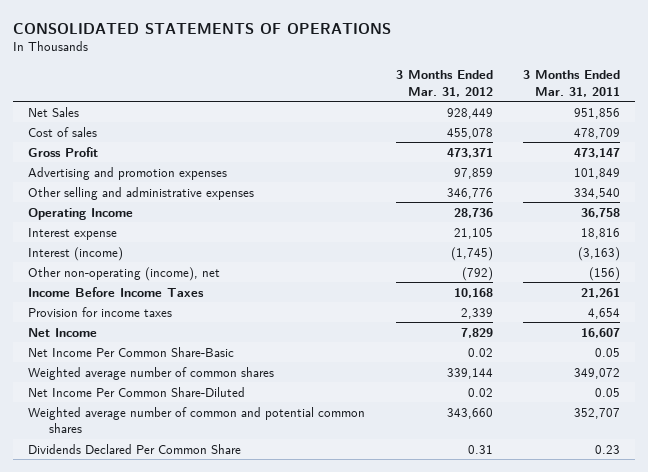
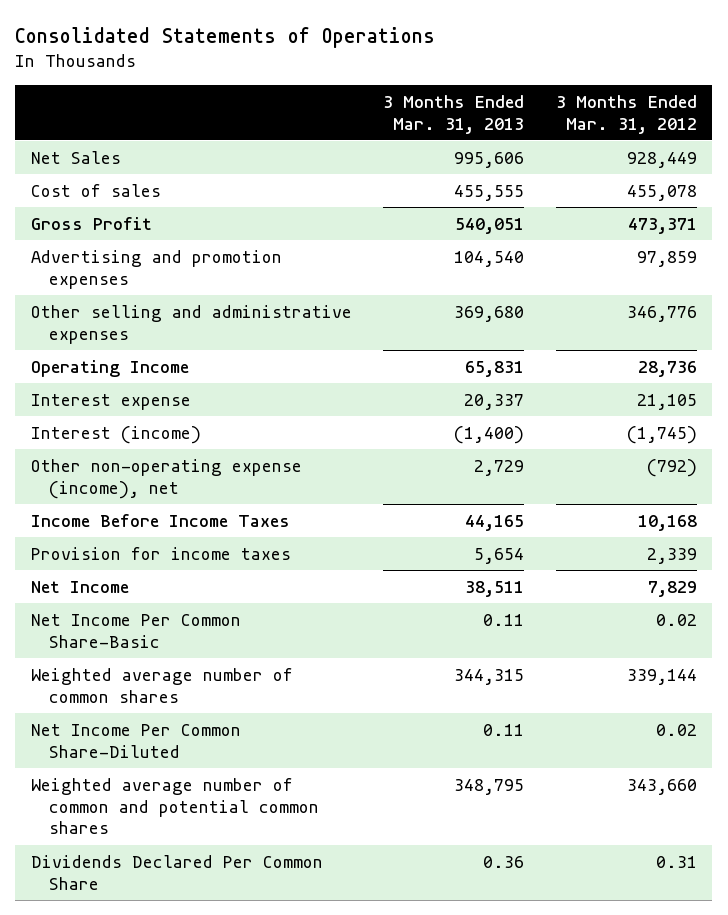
[13,22,392,34] CONSOLIDATED STATEMENTS OF OPERATIONS -> [15,27,436,49] Consolidated Statements of Operations
[523,69,621,97] 3 Months Ended Mar. 31, 2011 -> none
none -> [383,94,525,134] 3 Months Ended Mar. 31, 2013
[28,266,221,281] Other non-operating (income), net -> [31,458,303,499] Other non-operating expense (income), net

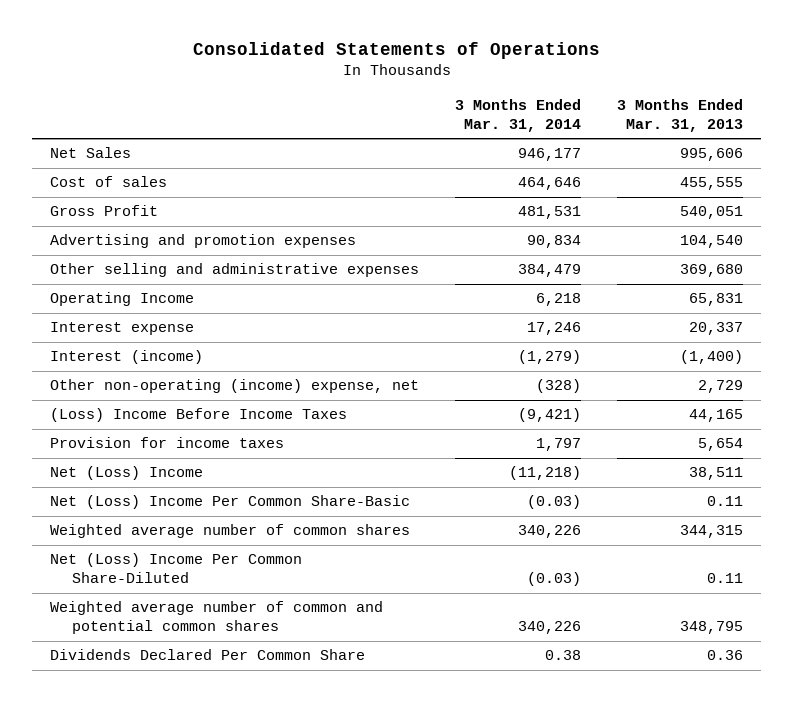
[555,94,697,134] 3 Months Ended Mar. 31, 2012 -> none
none -> [455,98,582,132] 3 Months Ended Mar. 31, 2014
[31,458,303,499] Other non-operating expense (income), net -> [49,379,419,394] Other non-operating (income) expense, net
[31,513,291,527] Income Before Income Taxes -> [49,408,347,423] (Loss) Income Before Income Taxes
[31,580,130,593] Net Income -> [49,466,203,481] Net (Loss) Income
[31,613,242,648] Net Income Per Common Share-Basic -> [49,495,410,510] Net (Loss) Income Per Common Share-Basic
[31,723,242,758] Net Income Per Common Share-Diluted -> [49,553,302,584] Net (Loss) Income Per Common Share-Diluted

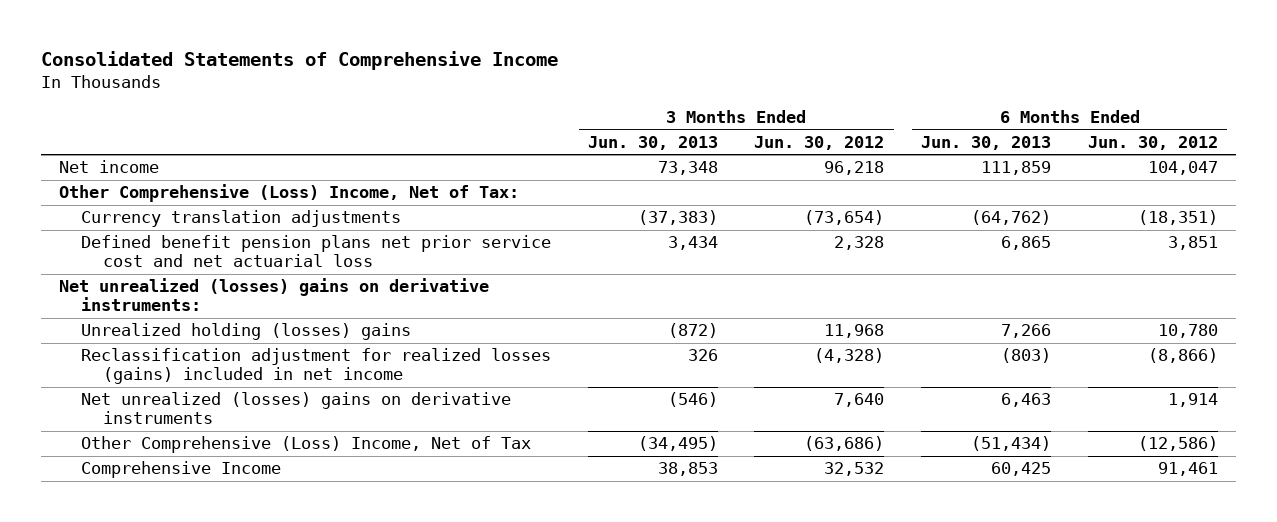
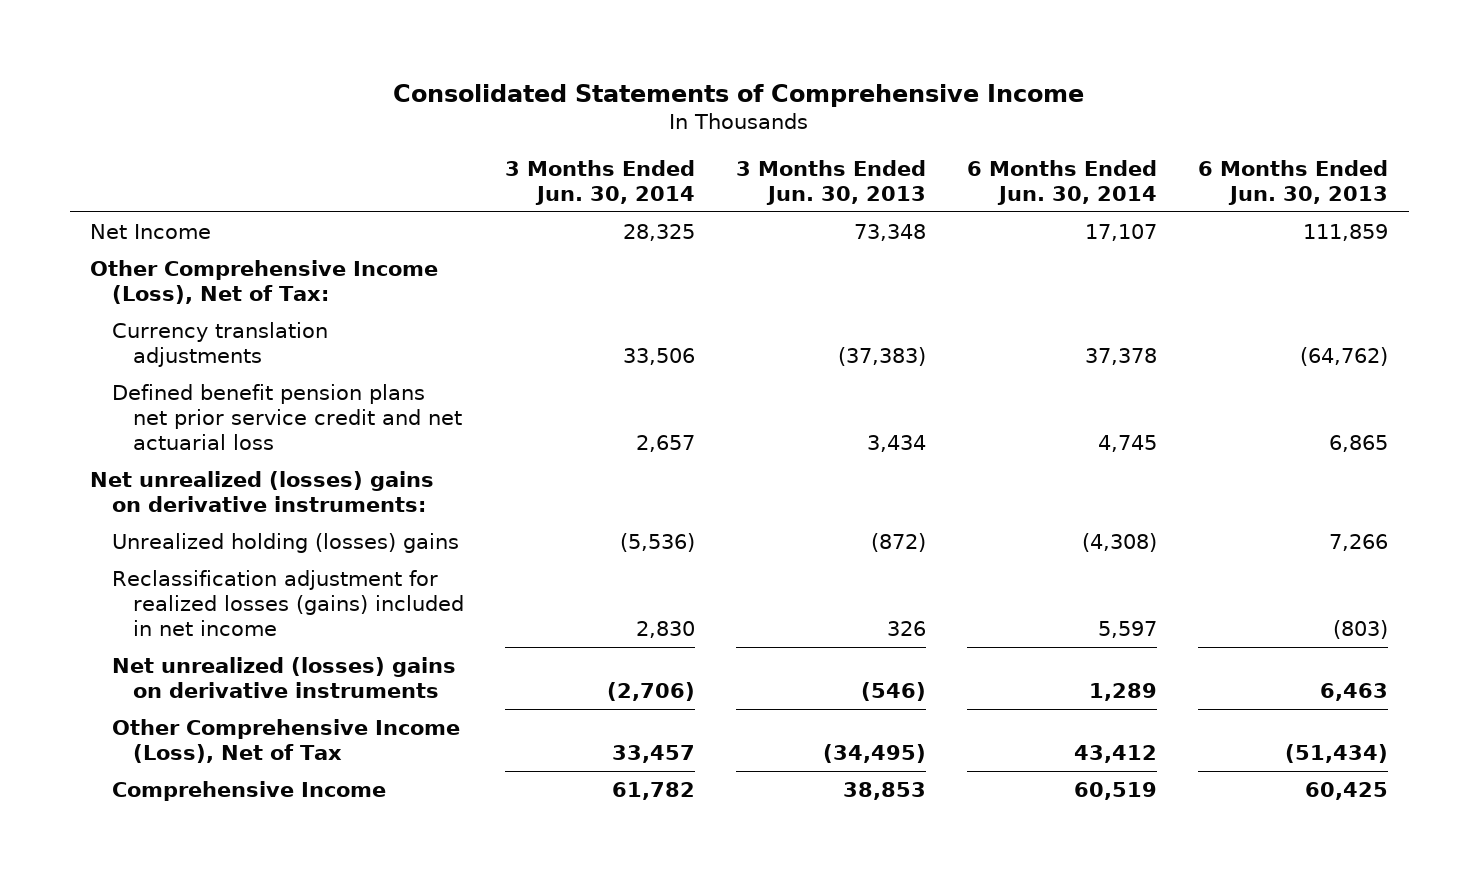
[754,135,885,150] Jun. 30, 2012 -> none
[1087,135,1218,150] Jun. 30, 2012 -> none
none -> [504,159,695,205] 3 Months Ended Jun. 30, 2014
none -> [967,159,1158,205] 6 Months Ended Jun. 30, 2014
[58,160,159,174] Net income -> [90,224,212,240] Net Income
[58,184,519,203] Other Comprehensive (Loss) Income, Net of Tax: -> [90,260,439,305] Other Comprehensive Income (Loss), Net of Tax:
[80,235,551,268] Defined benefit pension plans net prior service cost and net actuarial loss -> [111,384,462,451] Defined benefit pension plans net prior service credit and net actuarial loss
[80,436,531,454] Other Comprehensive (Loss) Income, Net of Tax -> [111,719,460,764] Other Comprehensive Income (Loss), Net of Tax

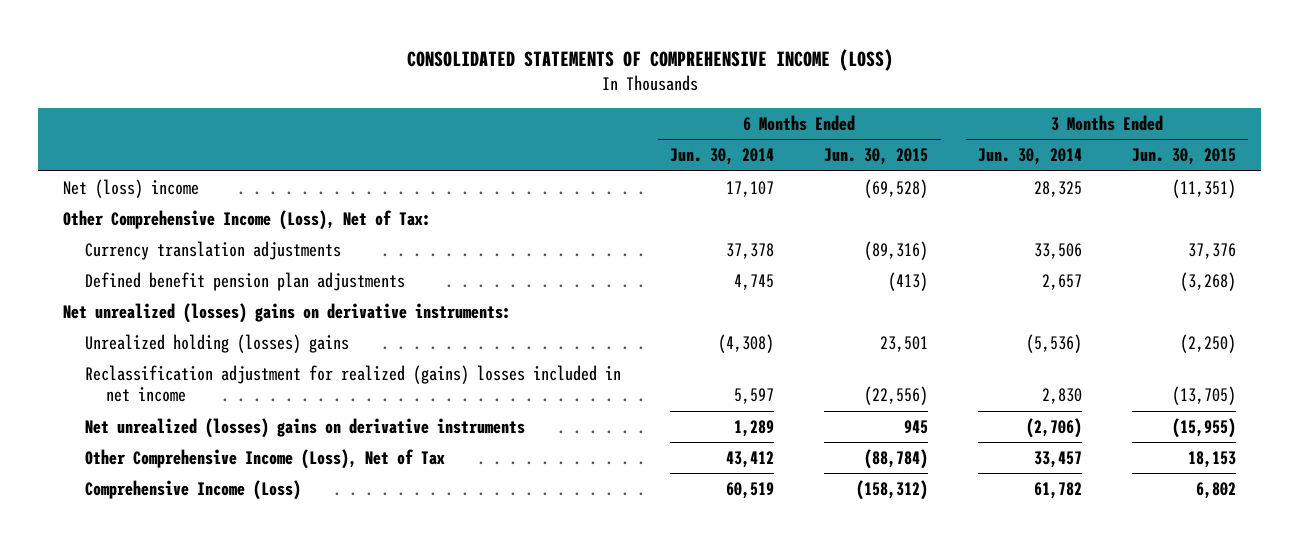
[393,83,1085,107] Consolidated Statements of Comprehensive Income -> [406,48,893,71] CONSOLIDATED STATEMENTS OF COMPREHENSIVE INCOME (LOSS)
[735,159,926,205] 3 Months Ended Jun. 30, 2013 -> none
[1198,159,1389,205] 6 Months Ended Jun. 30, 2013 -> none
none -> [824,148,929,166] Jun. 30, 2015
none -> [1131,148,1236,166] Jun. 30, 2015
[90,224,212,240] Net Income -> [63,178,200,198] Net (loss) income
[111,384,462,451] Defined benefit pension plans net prior service credit and net actuarial loss -> [84,271,405,291] Defined benefit pension plan adjustments
[111,570,464,637] Reclassification adjustment for realized losses (gains) included in net income -> [84,364,621,402] Reclassification adjustment for realized (gains) losses included in net income
[111,781,386,802] Comprehensive Income -> [84,479,301,500] Comprehensive Income (Loss)

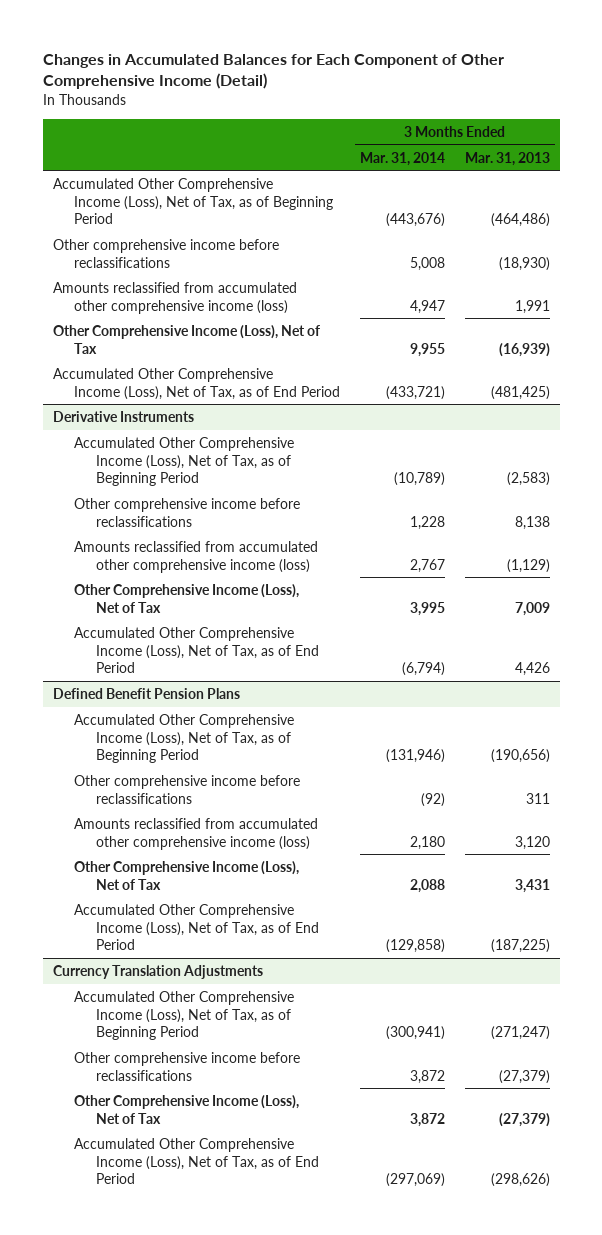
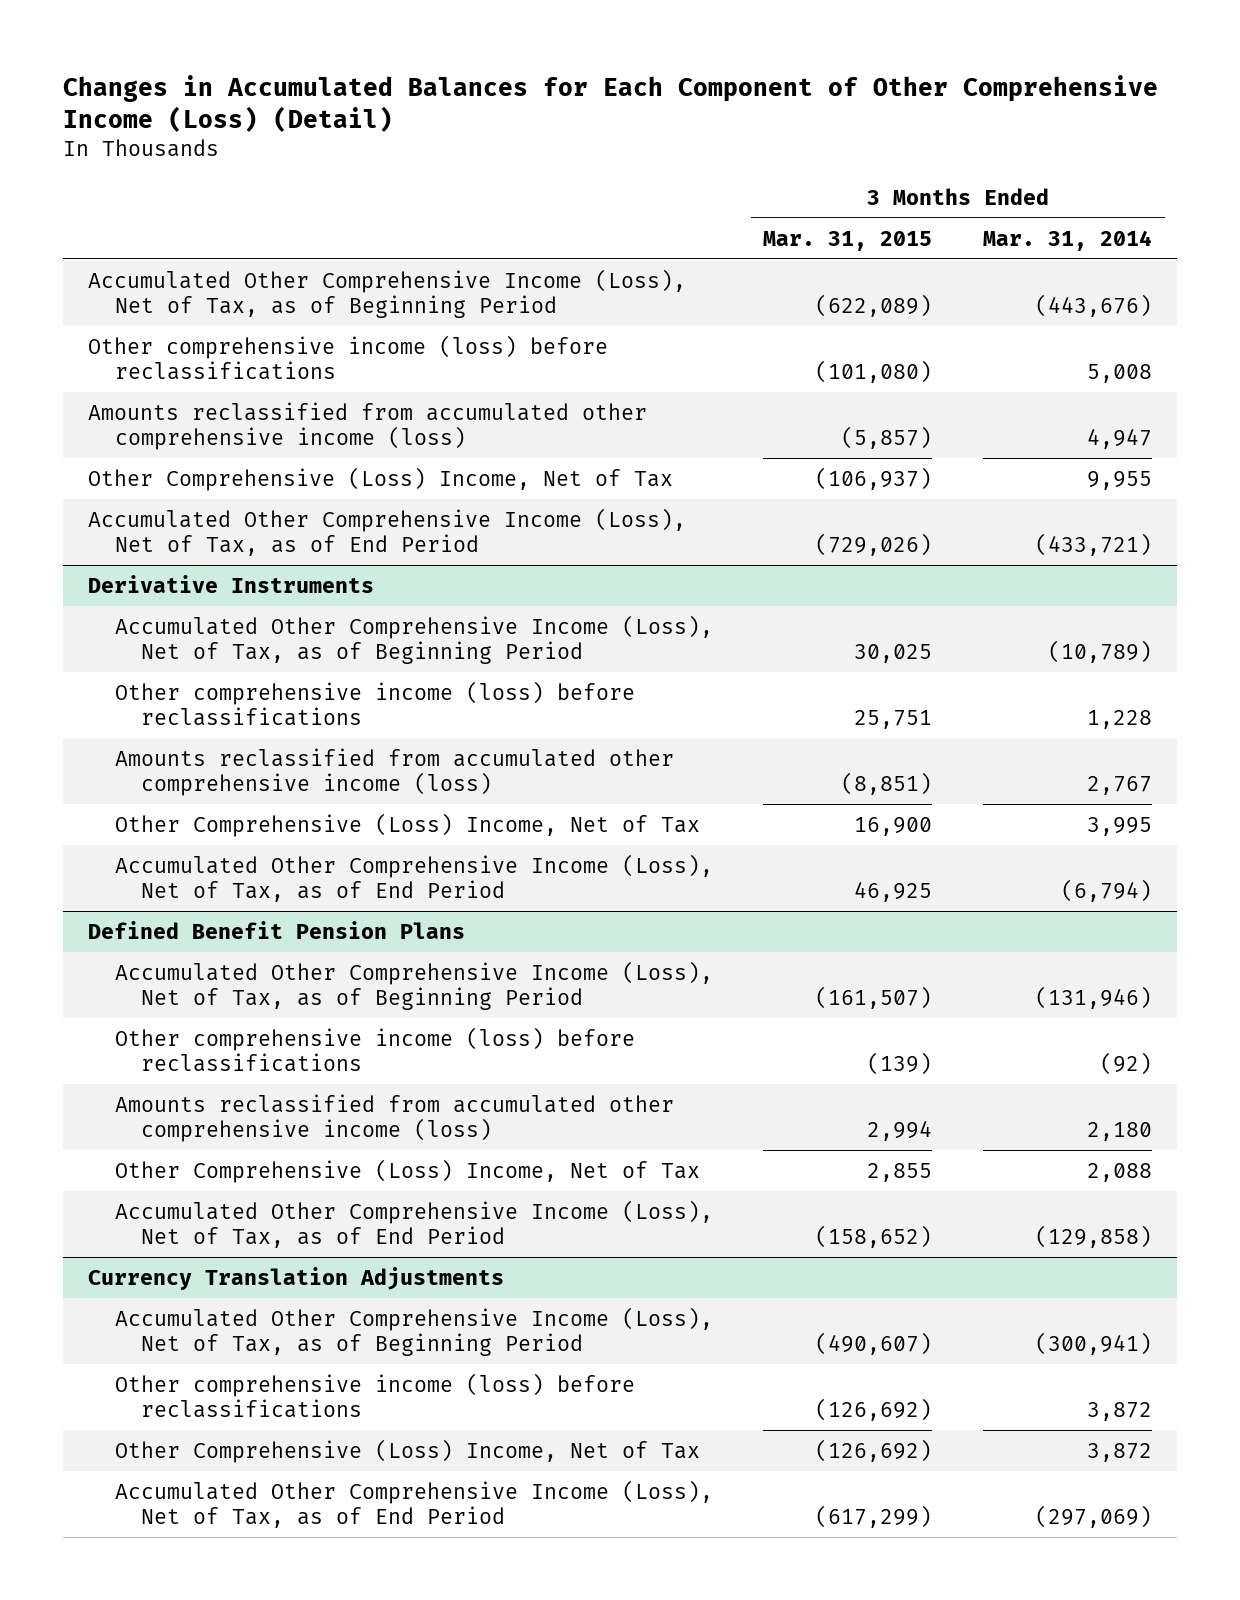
[42,53,504,90] Changes in Accumulated Balances for Each Component of Other Comprehensive Income (Detail) -> [63,74,1159,133] Changes in Accumulated Balances for Each Component of Other Comprehensive Income (Loss) (Detail)
[464,151,550,166] Mar. 31, 2013 -> none
none -> [763,230,933,251] Mar. 31, 2015
[52,238,279,268] Other comprehensive income before reclassifications -> [88,334,609,380] Other comprehensive income (loss) before reclassifications
[52,324,320,354] Other Comprehensive Income (Loss), Net of Tax -> [88,466,674,491] Other Comprehensive (Loss) Income, Net of Tax
[74,497,301,527] Other comprehensive income before reclassifications -> [114,680,635,726] Other comprehensive income (loss) before reclassifications
[74,583,300,613] Other Comprehensive Income (Loss), Net of Tax -> [114,812,700,837] Other Comprehensive (Loss) Income, Net of Tax
[74,774,301,804] Other comprehensive income before reclassifications -> [114,1026,635,1072] Other comprehensive income (loss) before reclassifications
[74,860,300,890] Other Comprehensive Income (Loss), Net of Tax -> [114,1158,700,1183] Other Comprehensive (Loss) Income, Net of Tax
[74,1051,301,1081] Other comprehensive income before reclassifications -> [114,1372,635,1418] Other comprehensive income (loss) before reclassifications
[74,1094,300,1124] Other Comprehensive Income (Loss), Net of Tax -> [114,1438,700,1463] Other Comprehensive (Loss) Income, Net of Tax

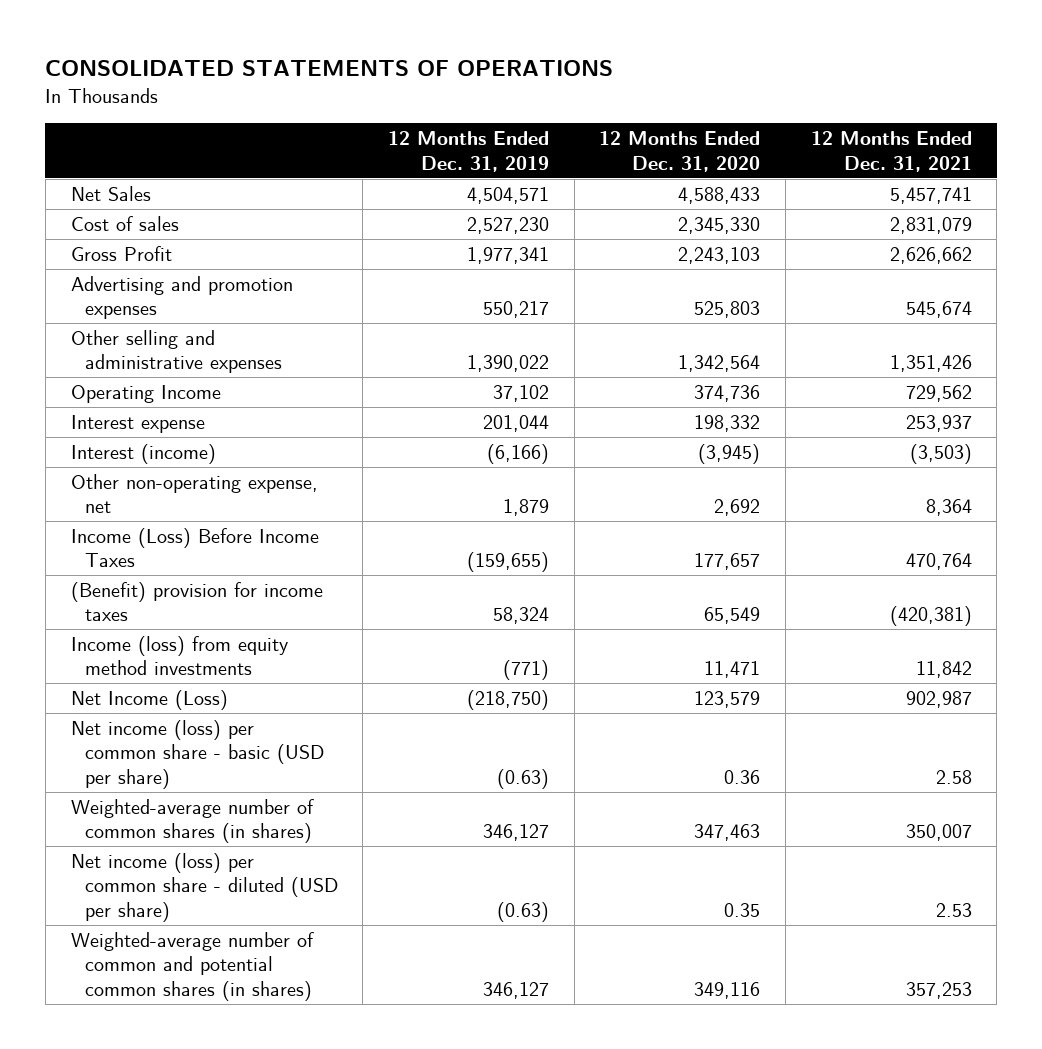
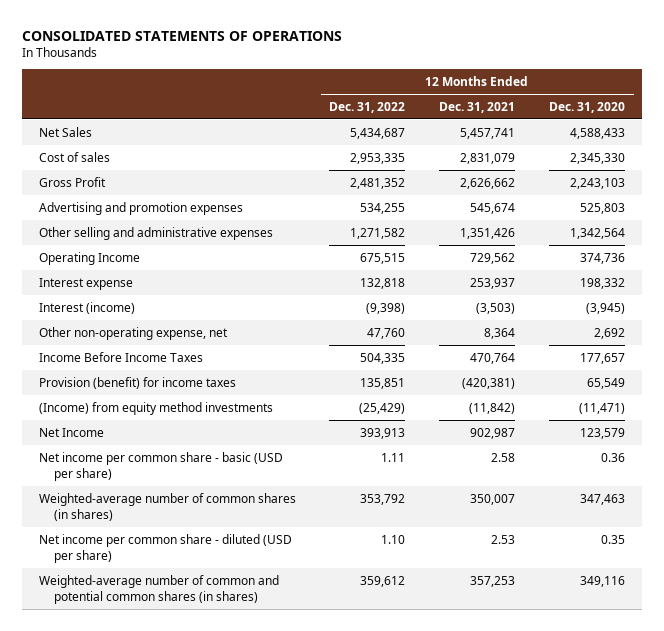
[388,131,550,172] 12 Months Ended Dec. 31, 2019 -> none
none -> [329,101,406,113] Dec. 31, 2022
[70,527,319,568] Income (Loss) Before Income Taxes -> [38,351,203,362] Income Before Income Taxes
[70,581,323,622] (Benefit) provision for income taxes -> [38,376,236,389] Provision (benefit) for income taxes
[70,635,288,676] Income (loss) from equity method investments -> [38,401,273,415] (Income) from equity method investments
[704,661,761,679] 11,471 -> [579,402,626,414] (11,471)
[915,661,972,679] 11,842 -> [469,402,516,414] (11,842)
[70,689,228,710] Net Income (Loss) -> [38,427,104,437] Net Income
[70,719,324,790] Net income (loss) per common share - basic (USD per share) -> [38,451,283,481] Net income per common share - basic (USD per share)
[70,852,338,923] Net income (loss) per common share - diluted (USD per share) -> [38,533,292,563] Net income per common share - diluted (USD per share)

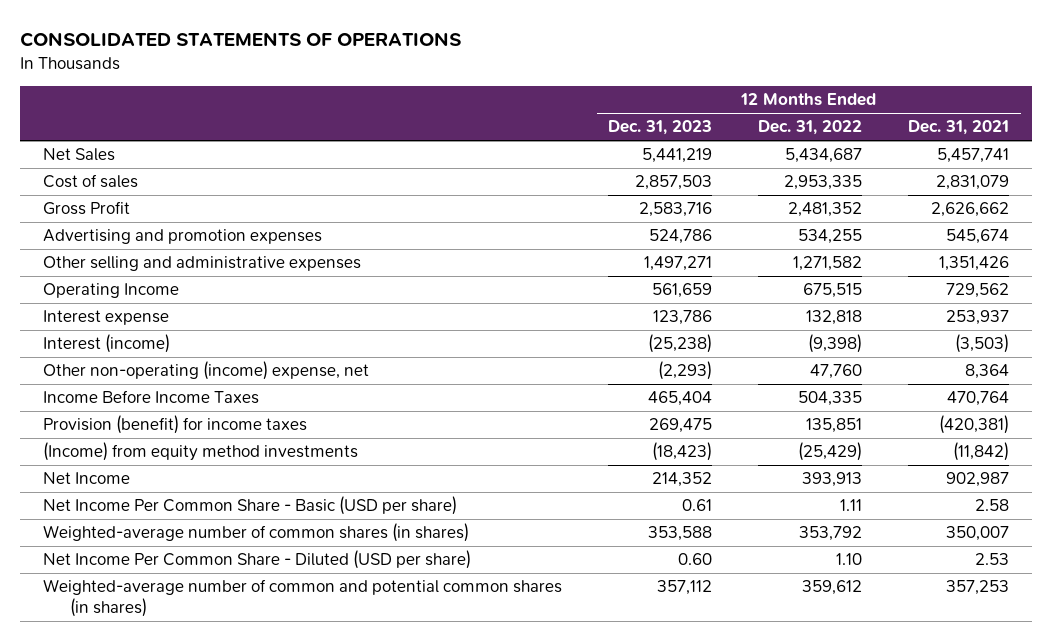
[549,101,626,113] Dec. 31, 2020 -> none
none -> [608,120,713,136] Dec. 31, 2023
[38,326,228,340] Other non-operating expense, net -> [43,361,370,381] Other non-operating (income) expense, net
[38,451,283,481] Net income per common share - basic (USD per share) -> [43,496,458,516] Net Income Per Common Share - Basic (USD per share)
[38,533,292,563] Net income per common share - diluted (USD per share) -> [43,550,472,570] Net Income Per Common Share - Diluted (USD per share)

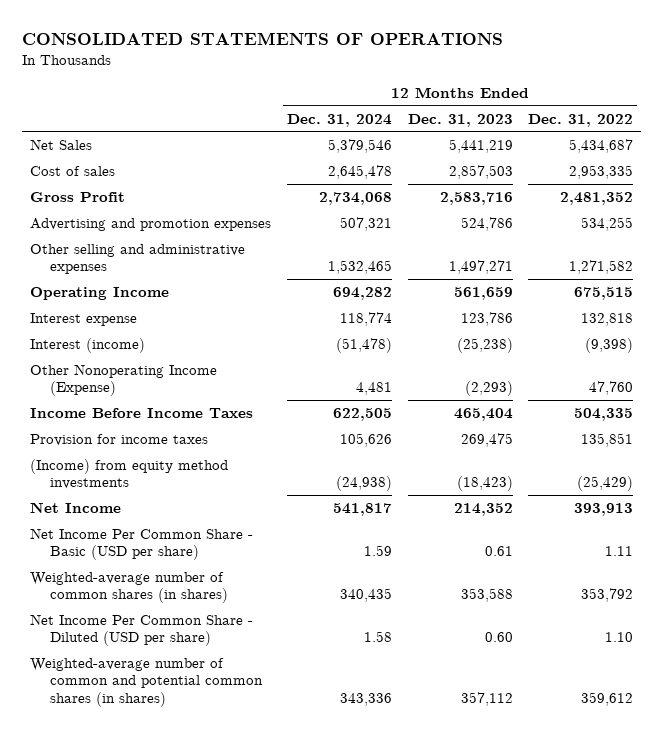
[908,120,1010,136] Dec. 31, 2021 -> none
none -> [286,113,392,127] Dec. 31, 2024
[43,361,370,381] Other non-operating (income) expense, net -> [29,364,217,397] Other Nonoperating Income (Expense)
[43,415,308,435] Provision (benefit) for income taxes -> [29,434,208,447] Provision for income taxes

